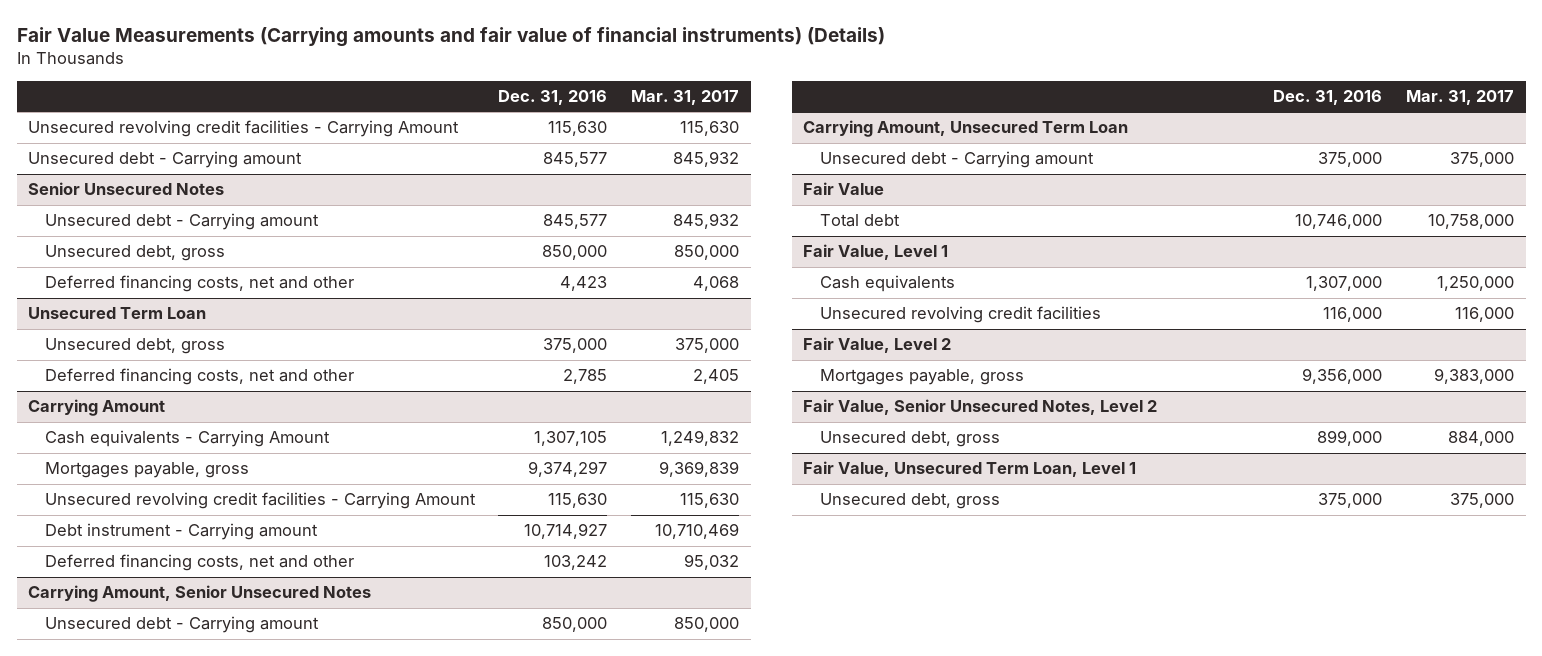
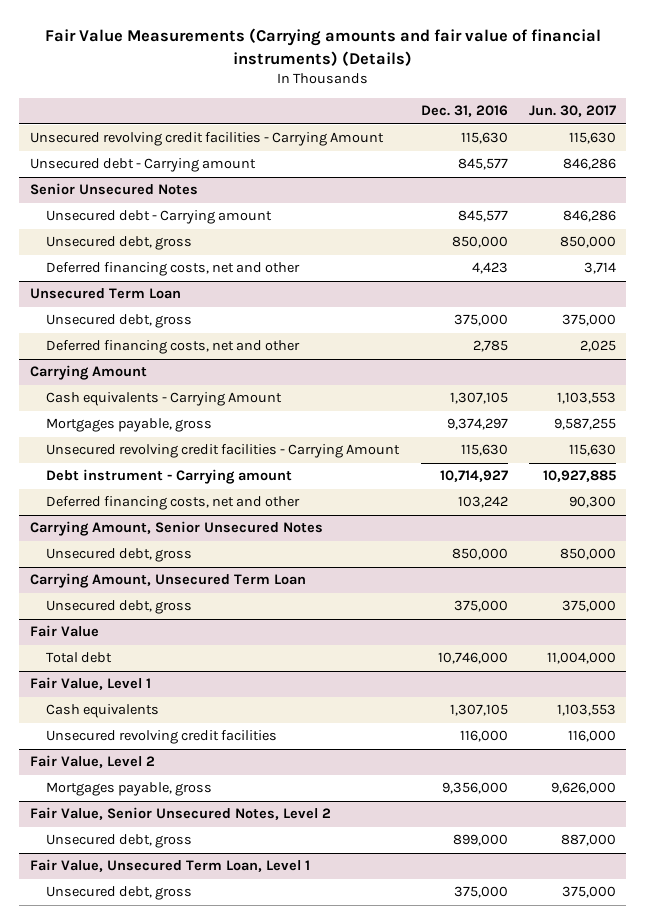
[630,89,739,105] Mar. 31, 2017 -> none
none -> [528,105,616,118] Jun. 30, 2017
[45,616,320,634] Unsecured debt - Carrying amount -> none
none -> [46,548,193,563] Unsecured debt, gross
[819,151,1094,169] Unsecured debt - Carrying amount -> [46,600,193,615] Unsecured debt, gross
[1306,276,1383,292] 1,307,000 -> [449,704,508,717] 1,307,105

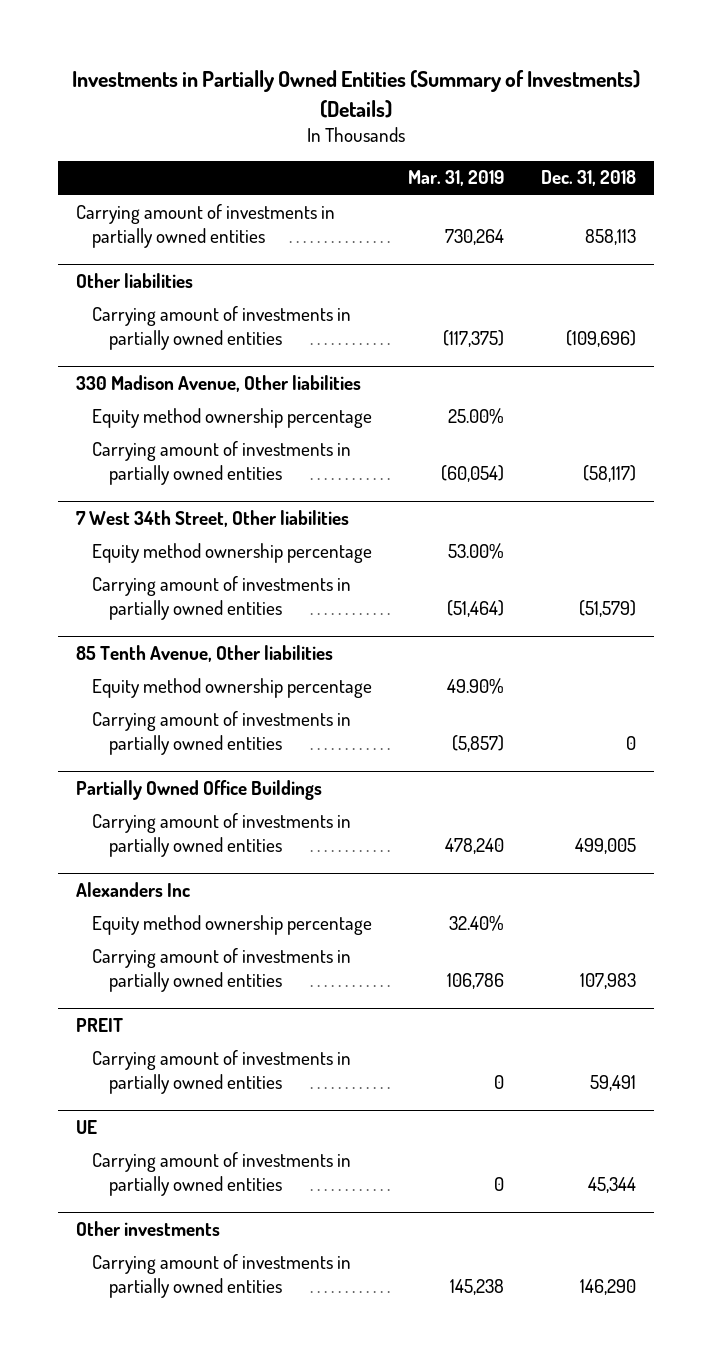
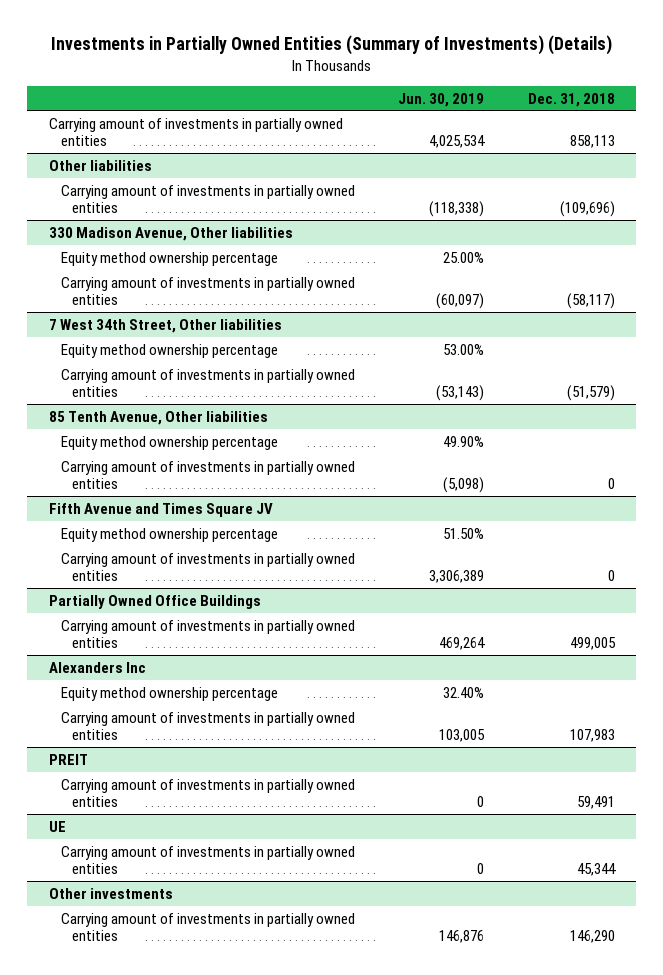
[408,170,505,187] Mar. 31, 2019 -> none
none -> [398,92,485,107] Jun. 30, 2019
none -> [48,502,273,517] Fifth Avenue and Times Square JV
none -> [60,527,278,542] Equity method ownership percentage
none -> [60,552,355,582] Carrying amount of investments in partially owned entities

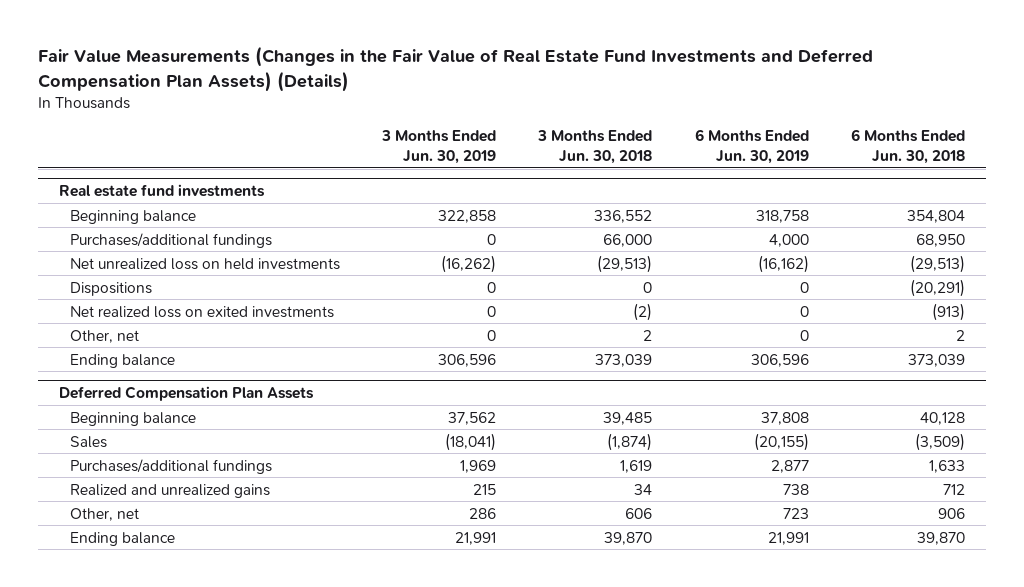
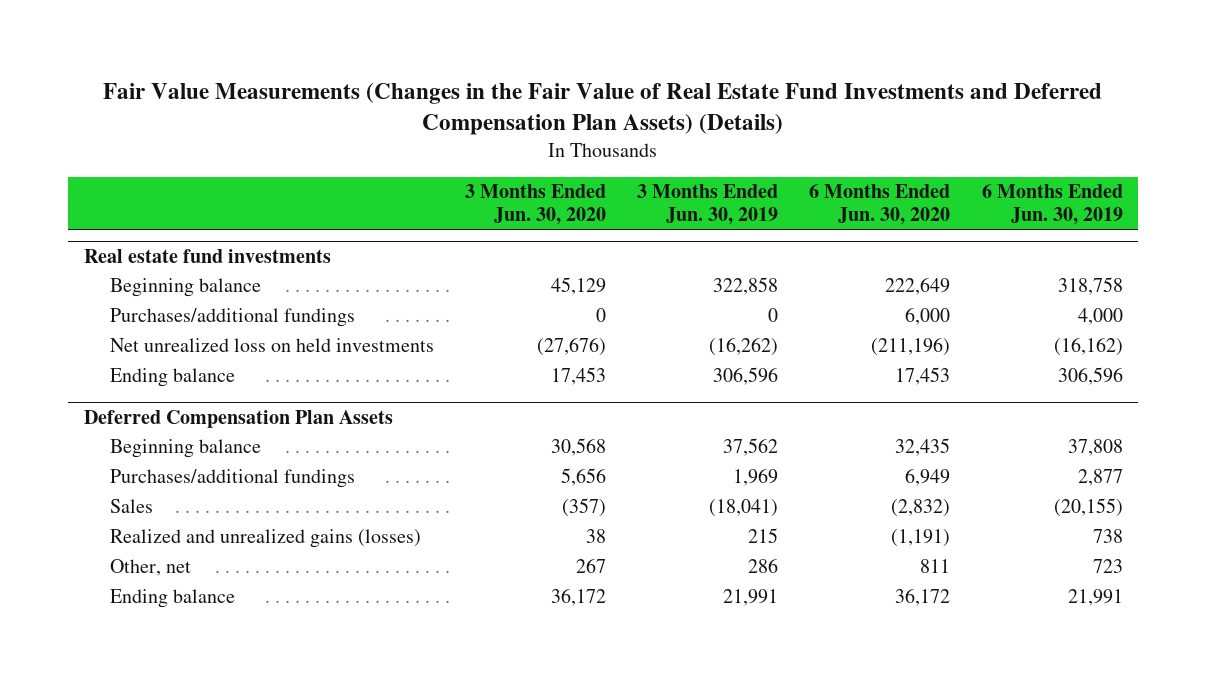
[537,130,653,165] 3 Months Ended Jun. 30, 2018 -> none
[850,129,965,165] 6 Months Ended Jun. 30, 2018 -> none
none -> [465,183,607,225] 3 Months Ended Jun. 30, 2020
none -> [809,183,951,225] 6 Months Ended Jun. 30, 2020
[70,281,153,296] Dispositions -> none
[70,305,335,318] Net realized loss on exited investments -> none
[70,329,140,343] Other, net -> none
[70,435,108,448] Sales -> [110,499,154,514] Sales
[70,483,271,498] Realized and unrealized gains -> [110,529,422,549] Realized and unrealized gains (losses)

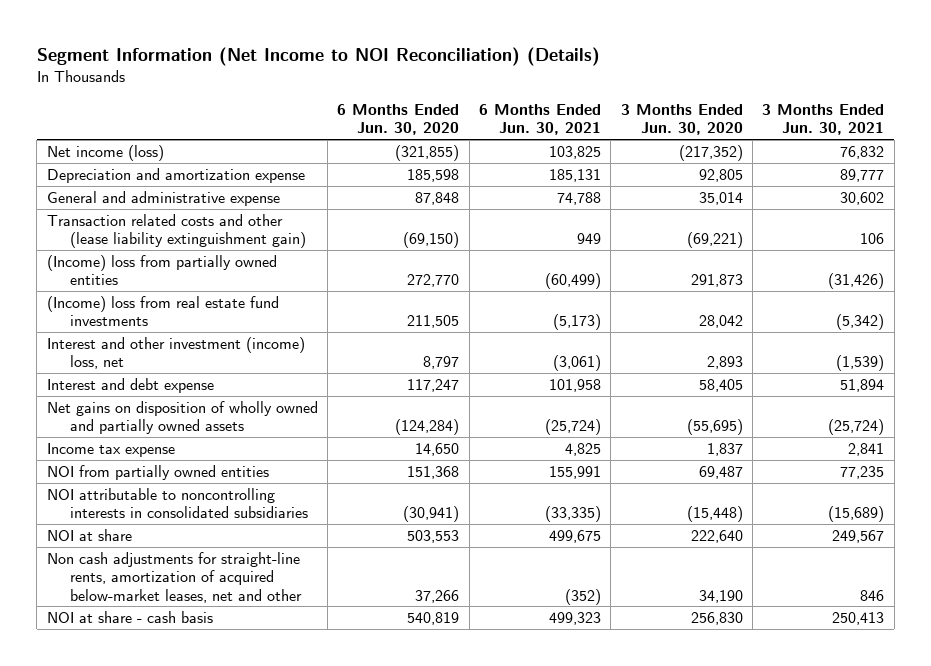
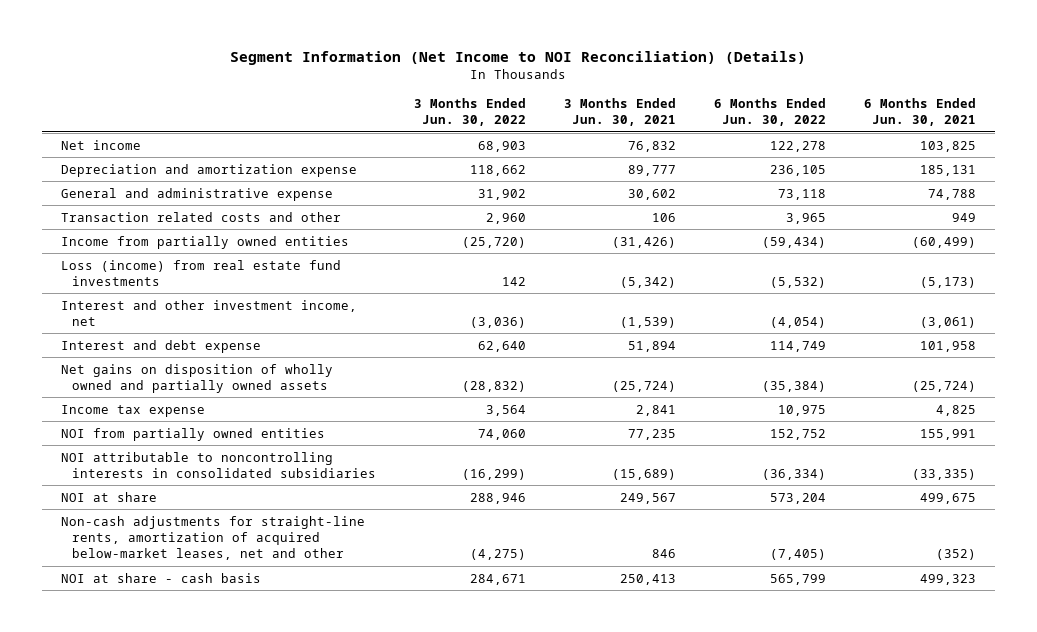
[337,103,460,136] 6 Months Ended Jun. 30, 2020 -> none
[620,103,743,136] 3 Months Ended Jun. 30, 2020 -> none
none -> [414,98,527,127] 3 Months Ended Jun. 30, 2022
none -> [714,98,827,127] 6 Months Ended Jun. 30, 2022
[46,144,164,161] Net income (loss) -> [60,139,141,150] Net income
[46,213,306,249] Transaction related costs and other (lease liability extinguishment gain) -> [60,211,341,222] Transaction related costs and other
[46,254,277,286] (Income) loss from partially owned entities -> [60,235,349,249] Income from partially owned entities
[46,295,279,327] (Income) loss from real estate fund investments -> [60,259,341,286] Loss (income) from real estate fund investments
[46,336,305,370] Interest and other investment (income) loss, net -> [60,299,357,326] Interest and other investment income, net
[46,551,302,603] Non cash adjustments for straight-line rents, amortization of acquired below-market leases, net and other -> [60,515,365,561] Non-cash adjustments for straight-line rents, amortization of acquired below-market leases, net and other

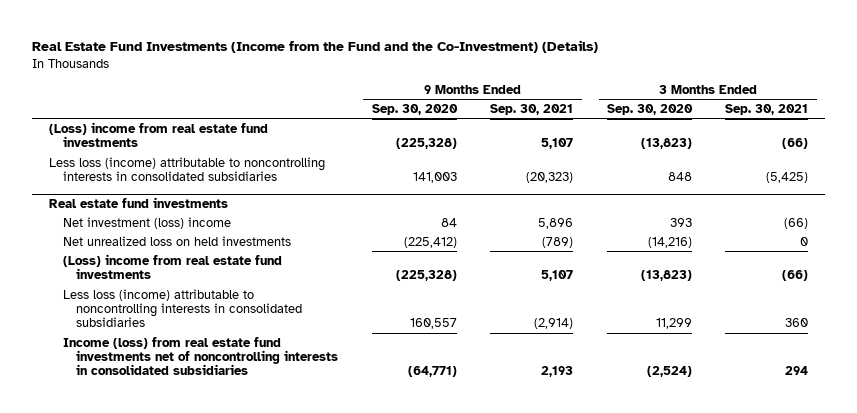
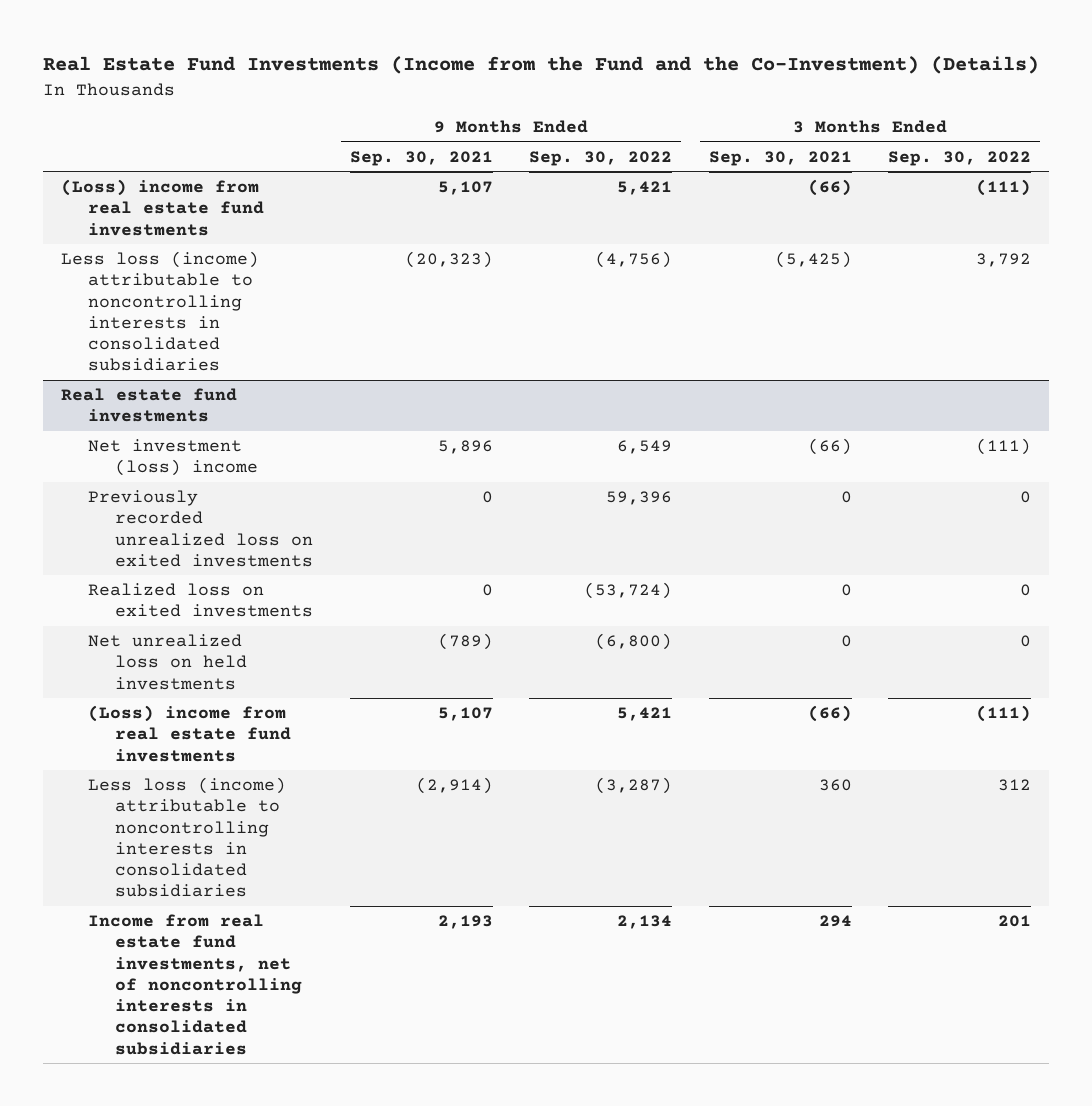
[371,103,458,115] Sep. 30, 2020 -> none
[606,103,693,115] Sep. 30, 2020 -> none
none -> [529,150,673,166] Sep. 30, 2022
none -> [888,150,1032,166] Sep. 30, 2022
none -> [88,489,314,567] Previously recorded unrealized loss on exited investments
none -> [88,582,314,618] Realized loss on exited investments
[62,336,339,376] Income (loss) from real estate fund investments net of noncontrolling interests in consolidated subsidiaries -> [88,913,303,1055] Income from real estate fund investments, net of noncontrolling interests in consolidated subsidiaries

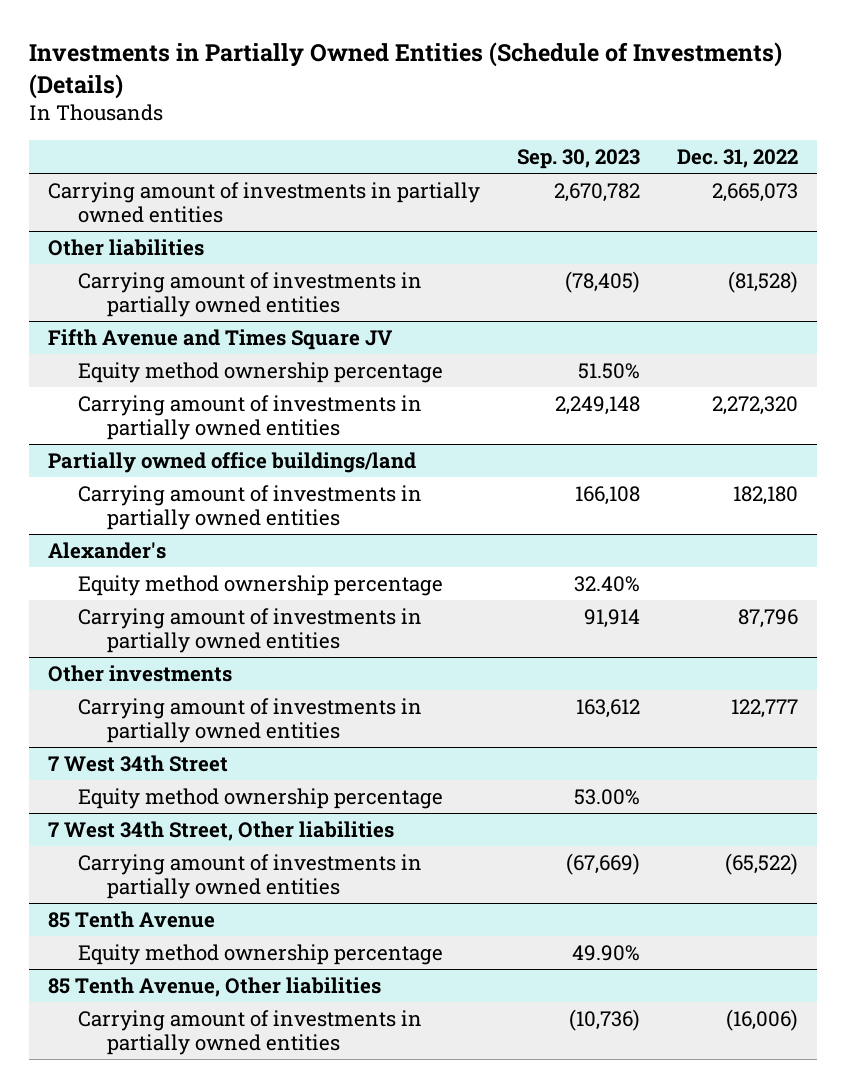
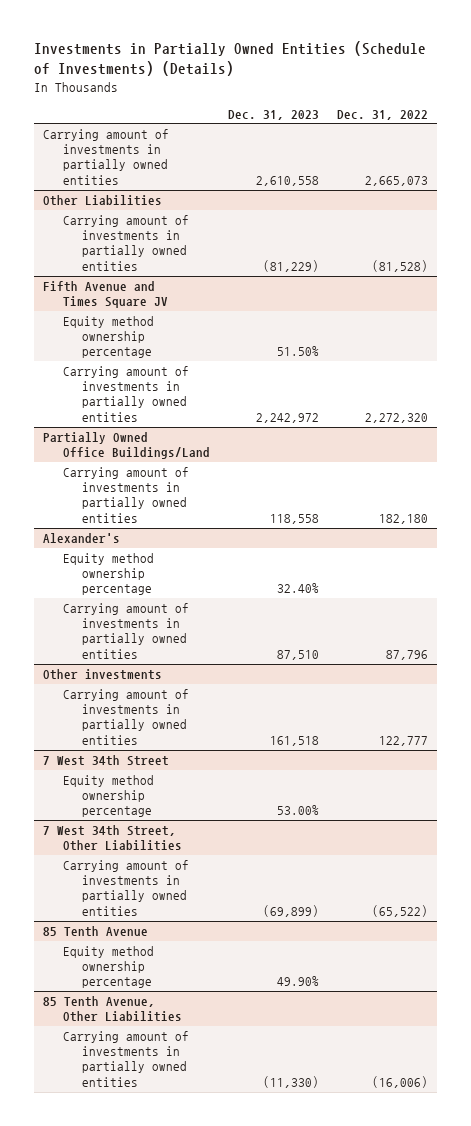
[517,149,641,170] Sep. 30, 2023 -> none
none -> [227,109,319,120] Dec. 31, 2023
[47,238,204,256] Other liabilities -> [42,195,162,207] Other Liabilities
[47,451,416,473] Partially owned office buildings/land -> [42,432,210,460] Partially Owned Office Buildings/Land
[47,820,394,841] 7 West 34th Street, Other liabilities -> [42,825,182,852] 7 West 34th Street, Other Liabilities
[47,976,381,997] 85 Tenth Avenue, Other liabilities -> [42,996,182,1023] 85 Tenth Avenue, Other Liabilities

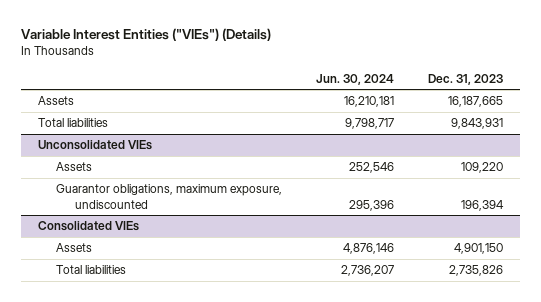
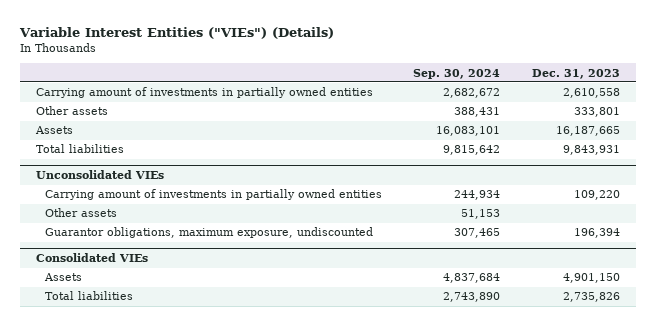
[316,73,395,85] Jun. 30, 2024 -> none
none -> [413,68,501,79] Sep. 30, 2024
none -> [35,87,373,99] Carrying amount of investments in partially owned entities
none -> [35,106,108,116] Other assets
[56,162,93,172] Assets -> [44,189,382,201] Carrying amount of investments in partially owned entities
none -> [44,208,117,218] Other assets

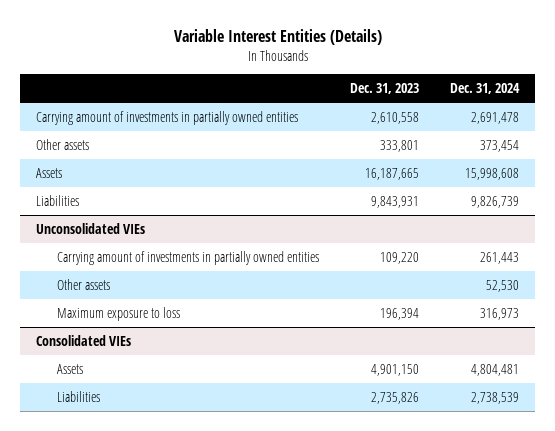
[18,27,334,40] Variable Interest Entities ("VIEs") (Details) -> [173,28,382,45] Variable Interest Entities (Details)
[413,68,501,79] Sep. 30, 2024 -> none
none -> [450,83,521,95] Dec. 31, 2024
[35,144,124,154] Total liabilities -> [36,194,80,206] Liabilities
[44,227,373,239] Guarantor obligations, maximum exposure, undiscounted -> [57,306,181,321] Maximum exposure to loss
[44,291,133,301] Total liabilities -> [57,390,101,402] Liabilities

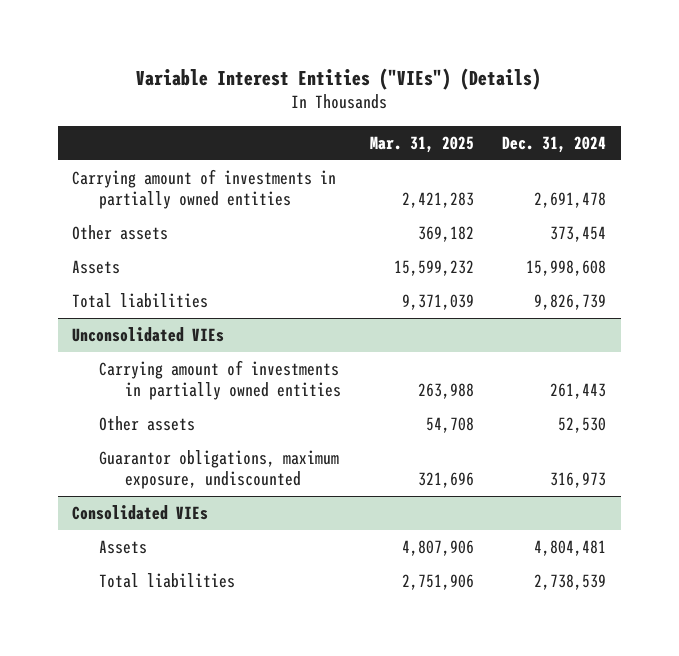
[173,28,382,45] Variable Interest Entities (Details) -> [136,67,542,90] Variable Interest Entities ("VIEs") (Details)
[350,83,420,95] Dec. 31, 2023 -> none
none -> [369,135,474,153] Mar. 31, 2025
[36,194,80,206] Liabilities -> [72,293,209,309] Total liabilities
[57,306,181,321] Maximum exposure to loss -> [98,450,339,490] Guarantor obligations, maximum exposure, undiscounted
[57,390,101,402] Liabilities -> [98,573,235,589] Total liabilities

